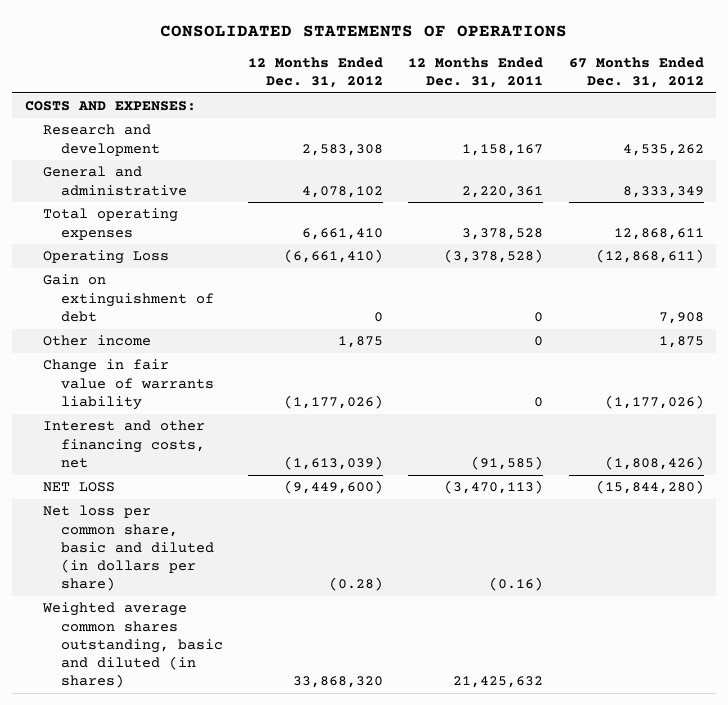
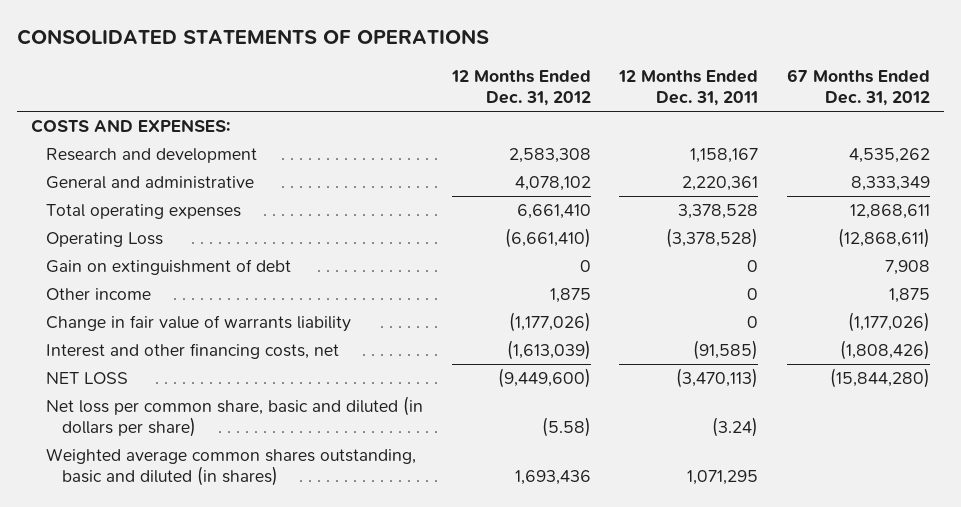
[328,577,383,592] (0.28) -> [541,417,591,438] (5.58)
[489,577,544,592] (0.16) -> [712,417,759,438] (3.24)
[292,676,383,689] 33,868,320 -> [514,470,591,486] 1,693,436
[453,676,544,689] 21,425,632 -> [687,470,759,486] 1,071,295

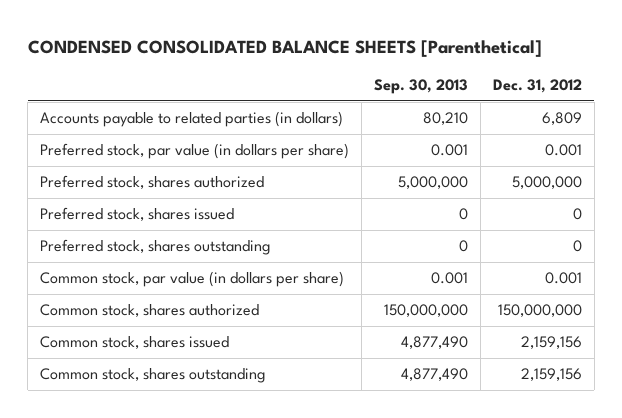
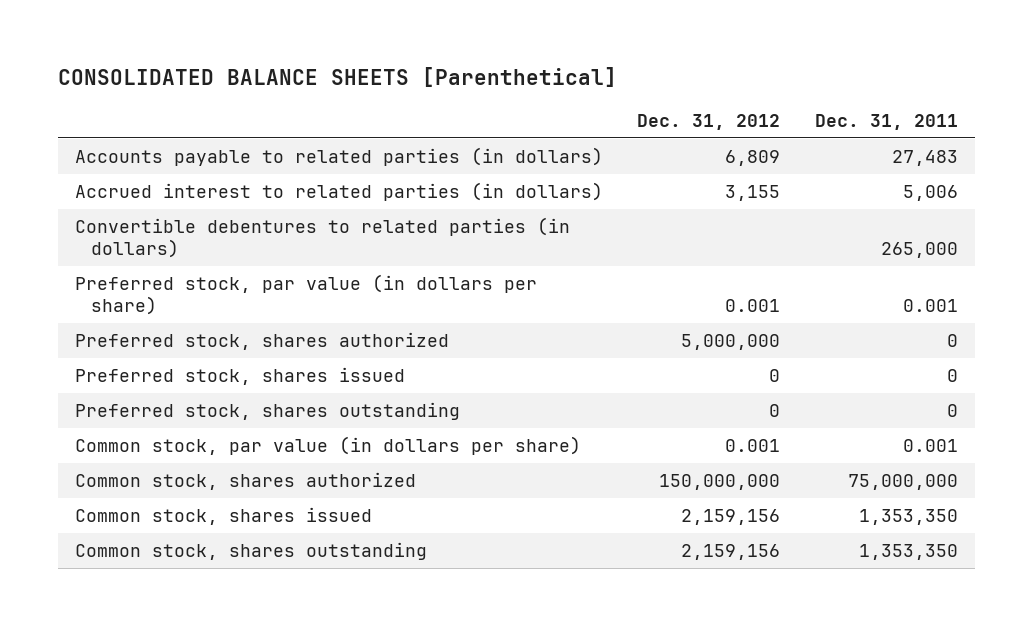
[27,39,542,57] CONDENSED CONSOLIDATED BALANCE SHEETS [Parenthetical] -> [57,67,617,88] CONSOLIDATED BALANCE SHEETS [Parenthetical]
[373,79,468,95] Sep. 30, 2013 -> none
none -> [814,113,958,130] Dec. 31, 2011
none -> [74,181,603,201] Accrued interest to related parties (in dollars)
none -> [74,216,570,259] Convertible debentures to related parties (in dollars)

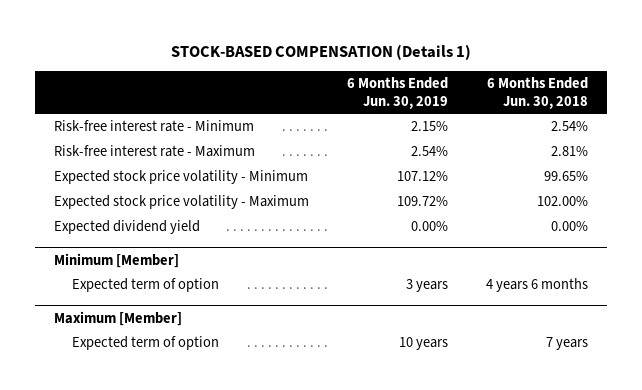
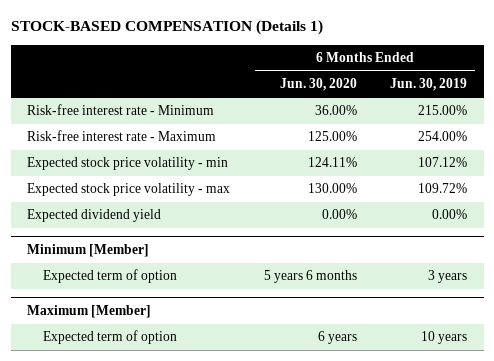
[487,77,589,109] 6 Months Ended Jun. 30, 2018 -> none
none -> [279,78,357,92] Jun. 30, 2020
[410,121,448,132] 2.15% -> [418,105,468,116] 215.00%
[410,146,448,157] 2.54% -> [418,131,468,142] 254.00%
[53,170,308,185] Expected stock price volatility - Minimum -> [27,157,229,171] Expected stock price volatility - min
[53,195,309,210] Expected stock price volatility - Maximum -> [27,183,231,197] Expected stock price volatility - max

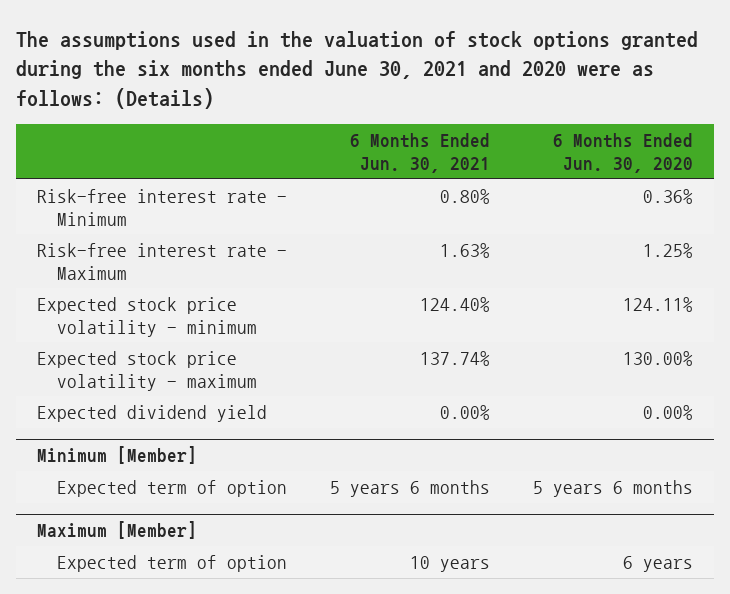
[10,20,323,36] STOCK-BASED COMPENSATION (Details 1) -> [15,30,698,110] The assumptions used in the valuation of stock options granted during the six months ended June 30, 2021 and 2020 were as follows: (Details)
[390,78,468,92] Jun. 30, 2019 -> none
none -> [350,133,491,173] 6 Months Ended Jun. 30, 2021
[314,105,357,116] 36.00% -> [643,188,694,204] 0.36%
[307,131,357,142] 125.00% -> [643,242,694,258] 1.25%
[27,157,229,171] Expected stock price volatility - min -> [37,296,257,337] Expected stock price volatility - minimum
[27,183,231,197] Expected stock price volatility - max -> [37,350,257,391] Expected stock price volatility - maximum

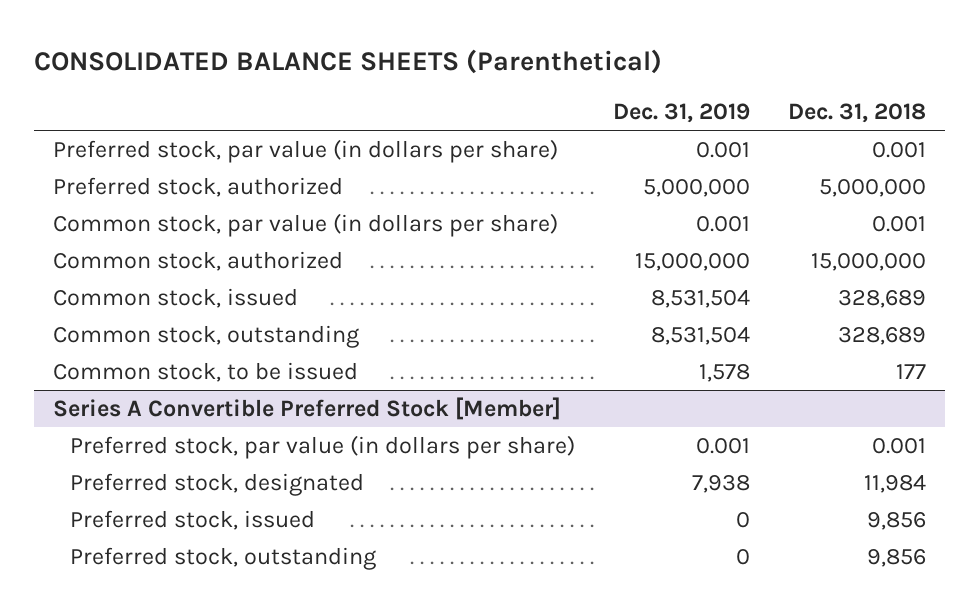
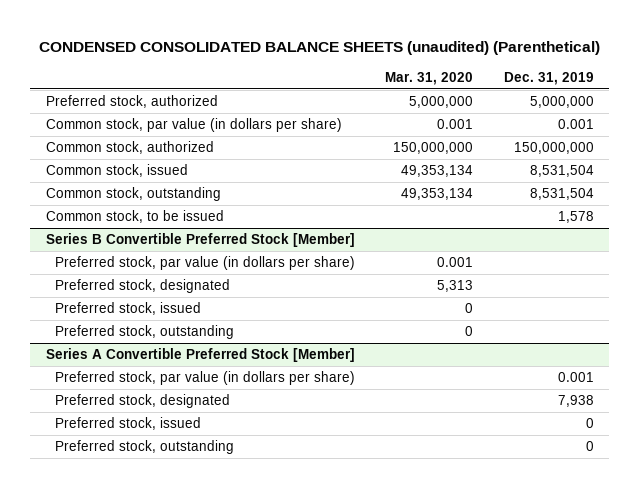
[33,48,662,74] CONSOLIDATED BALANCE SHEETS (Parenthetical) -> [38,40,600,55] CONDENSED CONSOLIDATED BALANCE SHEETS (unaudited) (Parenthetical)
[788,103,927,124] Dec. 31, 2018 -> none
none -> [385,71,474,85] Mar. 31, 2020
[52,138,558,163] Preferred stock, par value (in dollars per share) -> none
[635,252,751,271] 15,000,000 -> [513,142,594,155] 150,000,000
none -> [45,233,355,248] Series B Convertible Preferred Stock [Member]
none -> [55,256,356,271] Preferred stock, par value (in dollars per share)
none -> [55,279,231,294] Preferred stock, designated
none -> [55,302,202,316] Preferred stock, issued
none -> [55,325,235,340] Preferred stock, outstanding

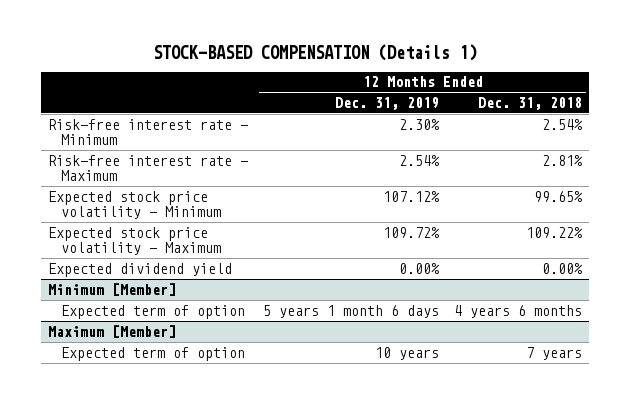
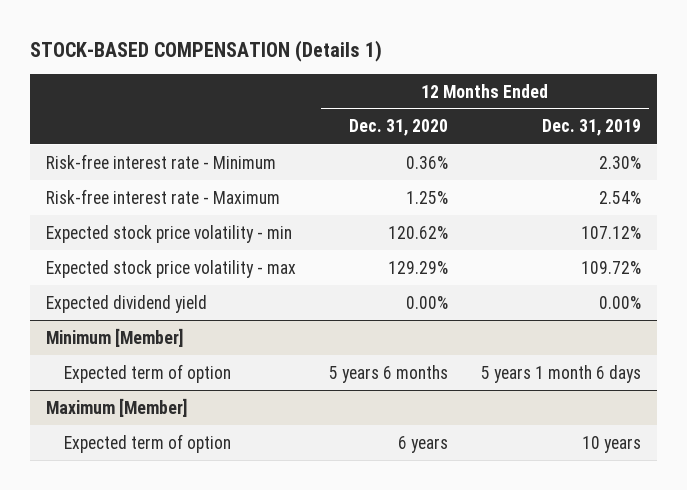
[477,97,582,111] Dec. 31, 2018 -> none
none -> [349,119,449,137] Dec. 31, 2020
[48,190,221,220] Expected stock price volatility - Minimum -> [46,224,293,243] Expected stock price volatility - min
[48,226,221,256] Expected stock price volatility - Maximum -> [46,259,297,278] Expected stock price volatility - max

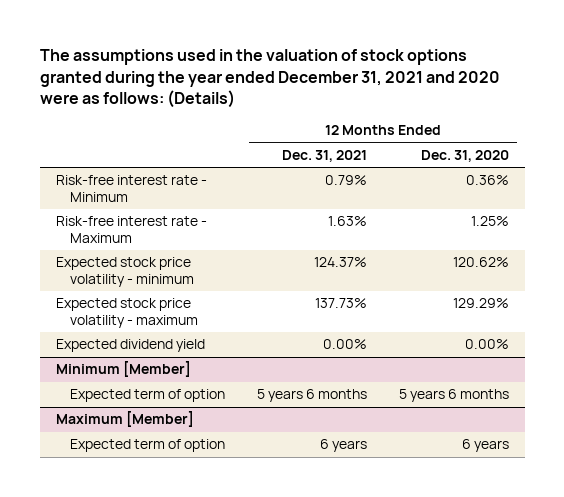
[30,39,383,62] STOCK-BASED COMPENSATION (Details 1) -> [39,49,500,109] The assumptions used in the valuation of stock options granted during the year ended December 31, 2021 and 2020 were as follows: (Details)
[541,119,641,137] Dec. 31, 2019 -> none
none -> [282,149,368,162] Dec. 31, 2021
[46,224,293,243] Expected stock price volatility - min -> [55,257,195,287] Expected stock price volatility - minimum
[46,259,297,278] Expected stock price volatility - max -> [55,298,199,328] Expected stock price volatility - maximum

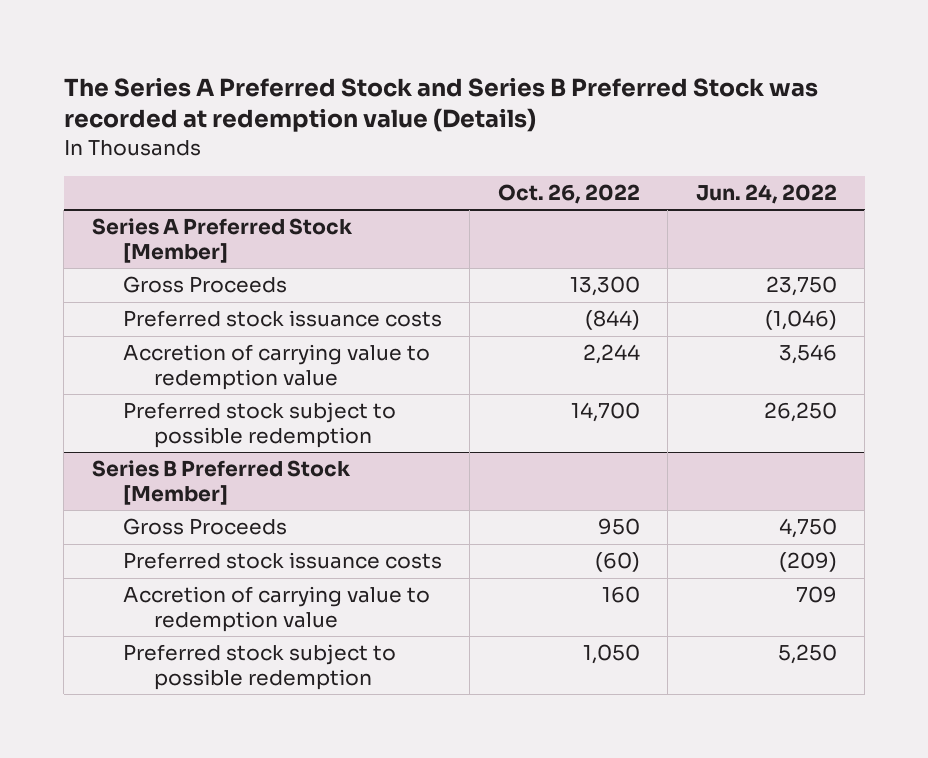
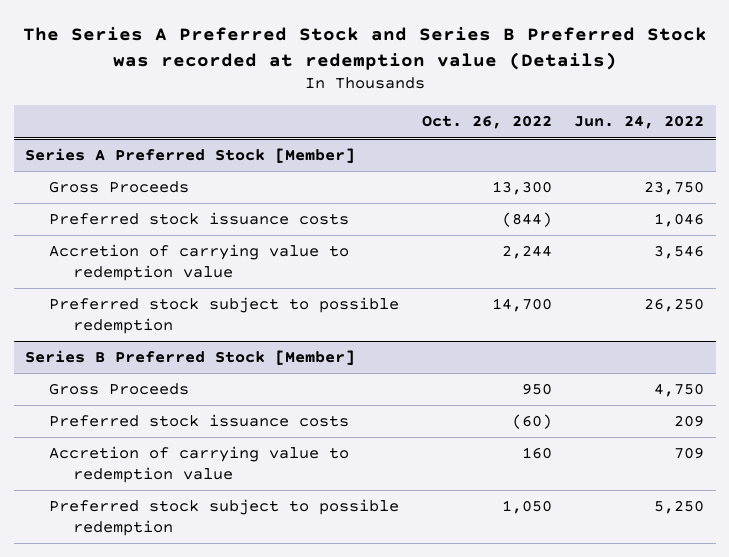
[764,310,837,331] (1,046) -> [654,213,705,228] 1,046
[778,552,837,573] (209) -> [674,415,705,428] 209

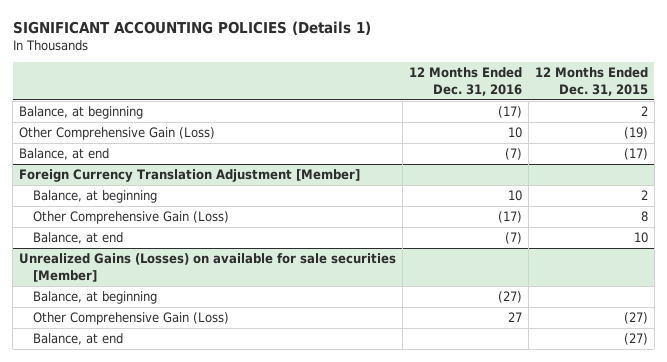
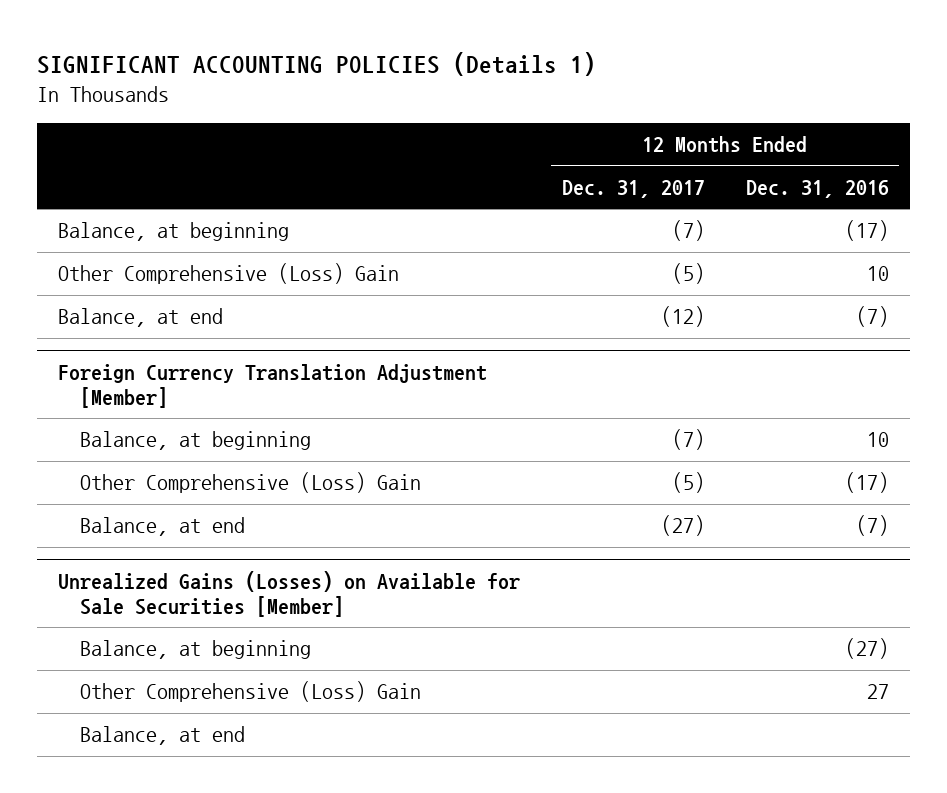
[535,67,649,96] 12 Months Ended Dec. 31, 2015 -> none
none -> [561,179,705,198] Dec. 31, 2017
[19,127,216,141] Other Comprehensive Gain (Loss) -> [58,263,400,285] Other Comprehensive (Loss) Gain
[33,211,230,225] Other Comprehensive Gain (Loss) -> [79,472,421,494] Other Comprehensive (Loss) Gain
[19,253,397,282] Unrealized Gains (Losses) on available for sale securities [Member] -> [58,570,521,618] Unrealized Gains (Losses) on Available for Sale Securities [Member]
[33,312,230,326] Other Comprehensive Gain (Loss) -> [79,681,421,703] Other Comprehensive (Loss) Gain

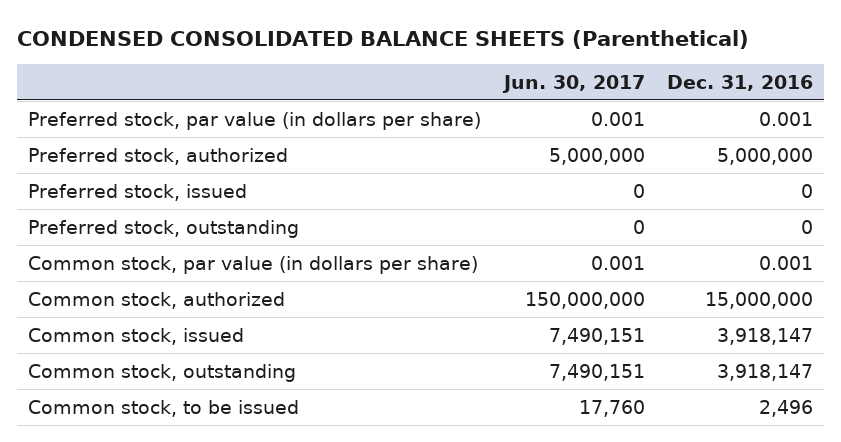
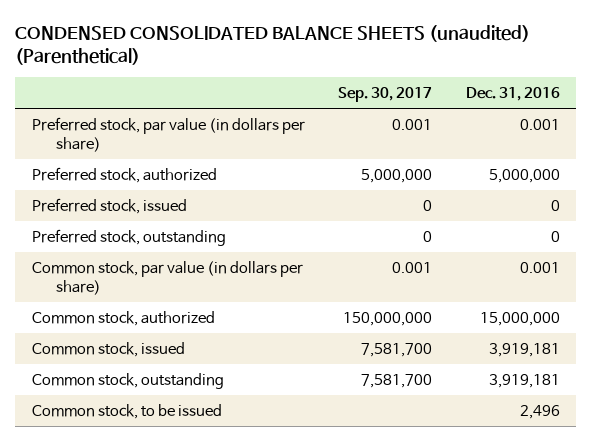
[17,29,750,49] CONDENSED CONSOLIDATED BALANCE SHEETS (Parenthetical) -> [14,24,530,66] CONDENSED CONSOLIDATED BALANCE SHEETS (unaudited) (Parenthetical)
[501,74,645,93] Jun. 30, 2017 -> none
none -> [338,87,433,103] Sep. 30, 2017
[716,327,813,345] 3,918,147 -> [488,342,560,357] 3,919,181
[716,363,813,381] 3,918,147 -> [488,373,560,388] 3,919,181

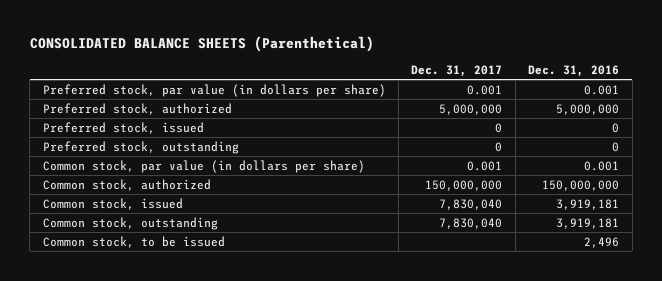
[14,24,530,66] CONDENSED CONSOLIDATED BALANCE SHEETS (unaudited) (Parenthetical) -> [29,36,374,53] CONSOLIDATED BALANCE SHEETS (Parenthetical)
[338,87,433,103] Sep. 30, 2017 -> none
none -> [411,65,503,78] Dec. 31, 2017
[479,311,560,326] 15,000,000 -> [542,179,620,191] 150,000,000

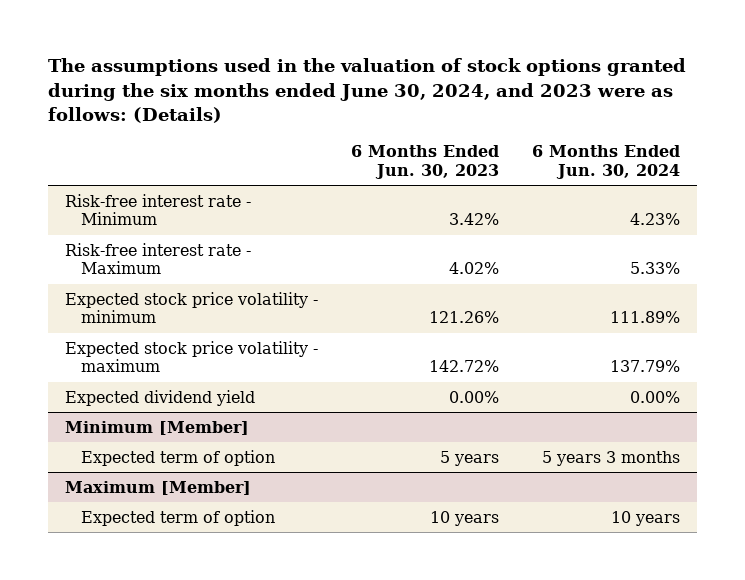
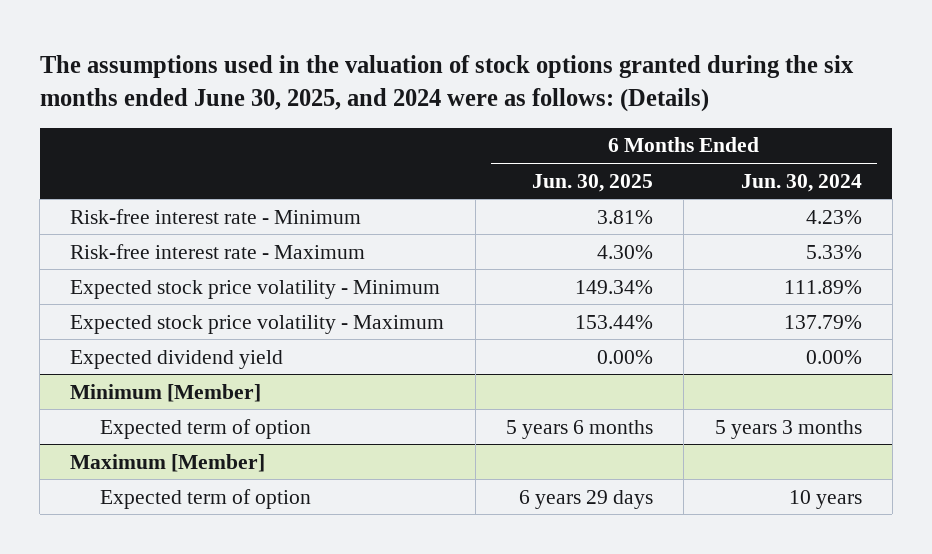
[47,58,686,123] The assumptions used in the valuation of stock options granted during the six months ended June 30, 2024, and 2023 were as follows: (Details) -> [39,54,854,113] The assumptions used in the valuation of stock options granted during the six months ended June 30, 2025, and 2024 were as follows: (Details)
[350,145,499,179] 6 Months Ended Jun. 30, 2023 -> none
none -> [531,173,653,192] Jun. 30, 2025
[64,291,318,324] Expected stock price volatility - minimum -> [70,279,441,299] Expected stock price volatility - Minimum
[64,340,318,373] Expected stock price volatility - maximum -> [70,314,445,334] Expected stock price volatility - Maximum

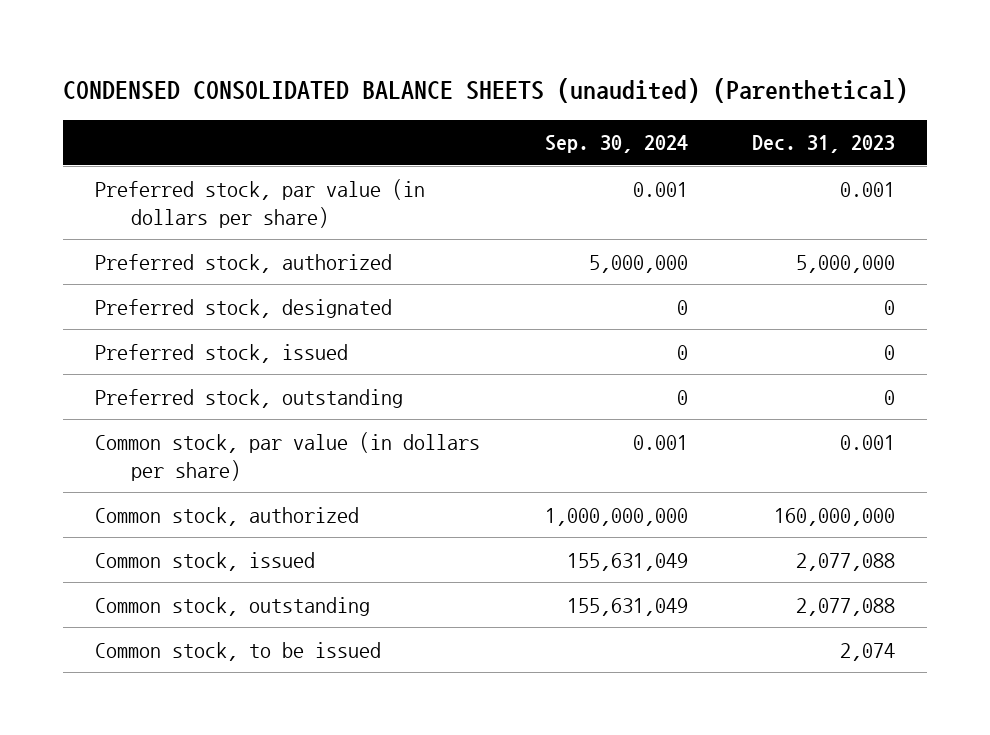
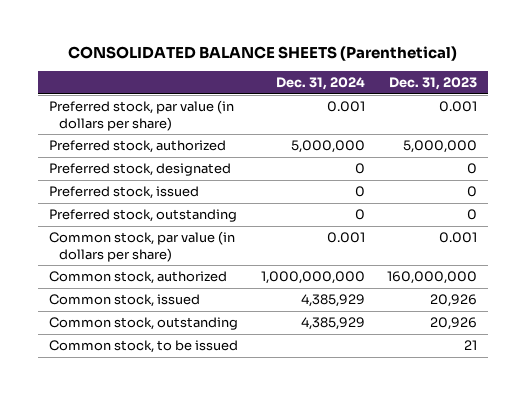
[63,77,909,103] CONDENSED CONSOLIDATED BALANCE SHEETS (unaudited) (Parenthetical) -> [68,46,458,62] CONSOLIDATED BALANCE SHEETS (Parenthetical)
[544,135,688,154] Sep. 30, 2024 -> none
none -> [275,77,365,91] Dec. 31, 2024
[795,552,895,571] 2,077,088 -> [430,294,478,308] 20,926
[795,597,895,616] 2,077,088 -> [430,317,478,331] 20,926
[839,642,895,661] 2,074 -> [464,340,478,351] 21

